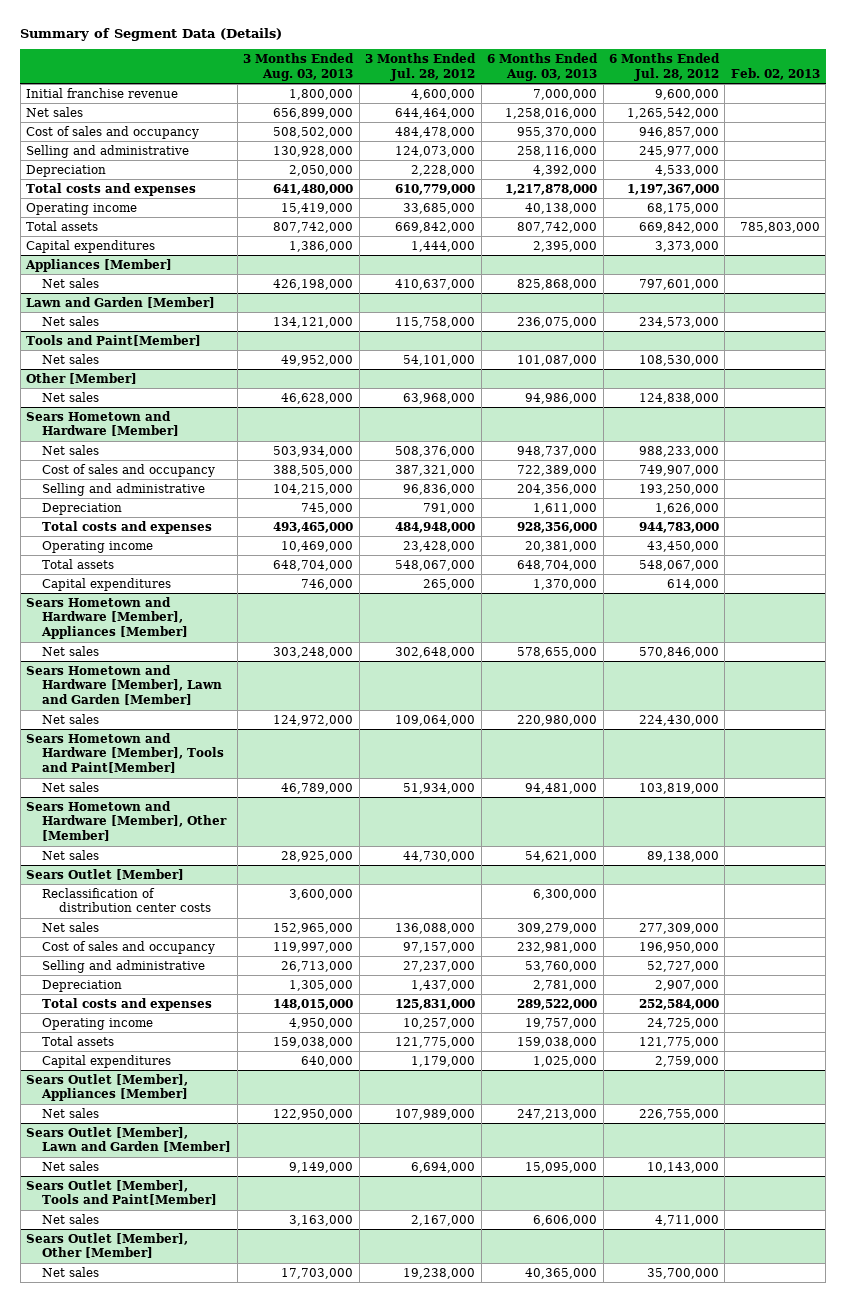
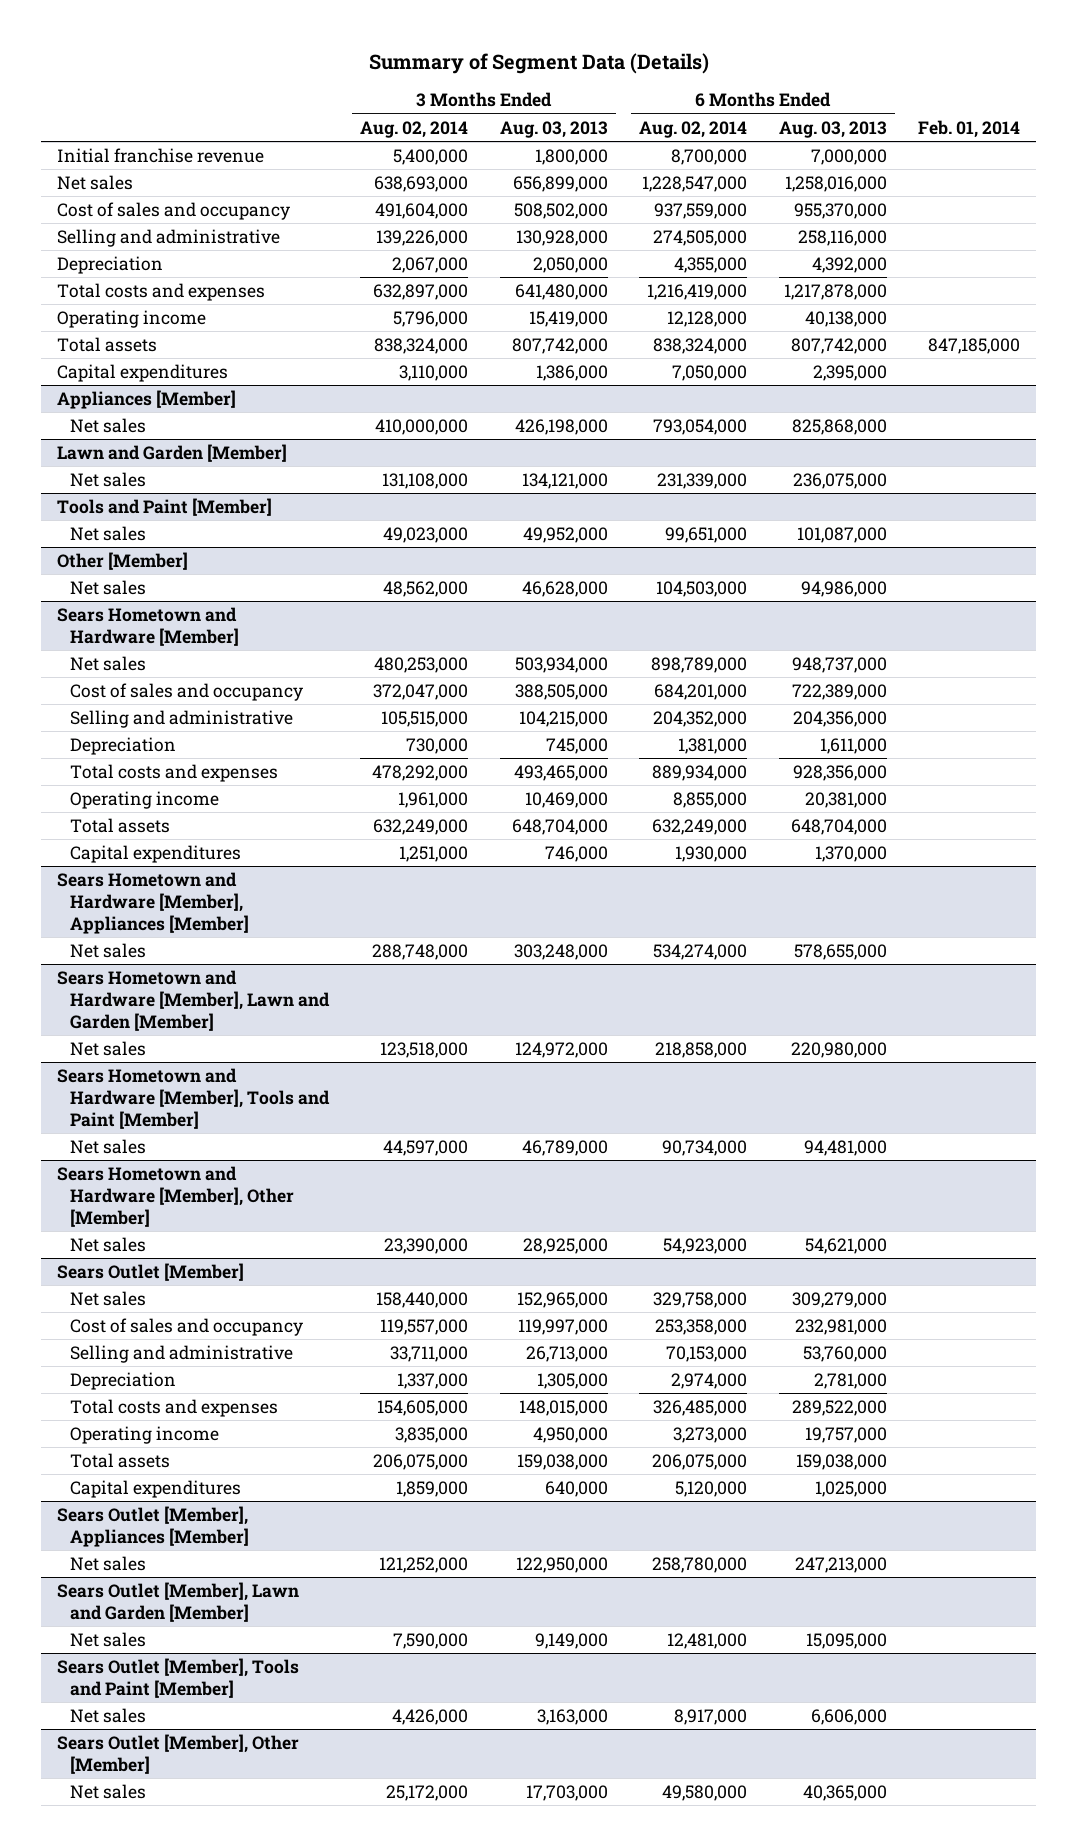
[365,52,477,81] 3 Months Ended Jul. 28, 2012 -> none
[608,52,720,81] 6 Months Ended Jul. 28, 2012 -> none
[730,67,820,80] Feb. 02, 2013 -> none
none -> [360,120,469,138] Aug. 02, 2014
none -> [639,120,748,138] Aug. 02, 2014
none -> [918,119,1021,138] Feb. 01, 2014
[26,334,202,346] Tools and Paint[Member] -> [57,497,273,516] Tools and Paint [Member]
[26,732,225,774] Sears Hometown and Hardware [Member], Tools and Paint[Member] -> [57,1067,330,1130] Sears Hometown and Hardware [Member], Tools and Paint [Member]
[42,887,211,913] Reclassification of distribution center costs -> none
[26,1179,218,1206] Sears Outlet [Member], Tools and Paint[Member] -> [57,1657,300,1699] Sears Outlet [Member], Tools and Paint [Member]

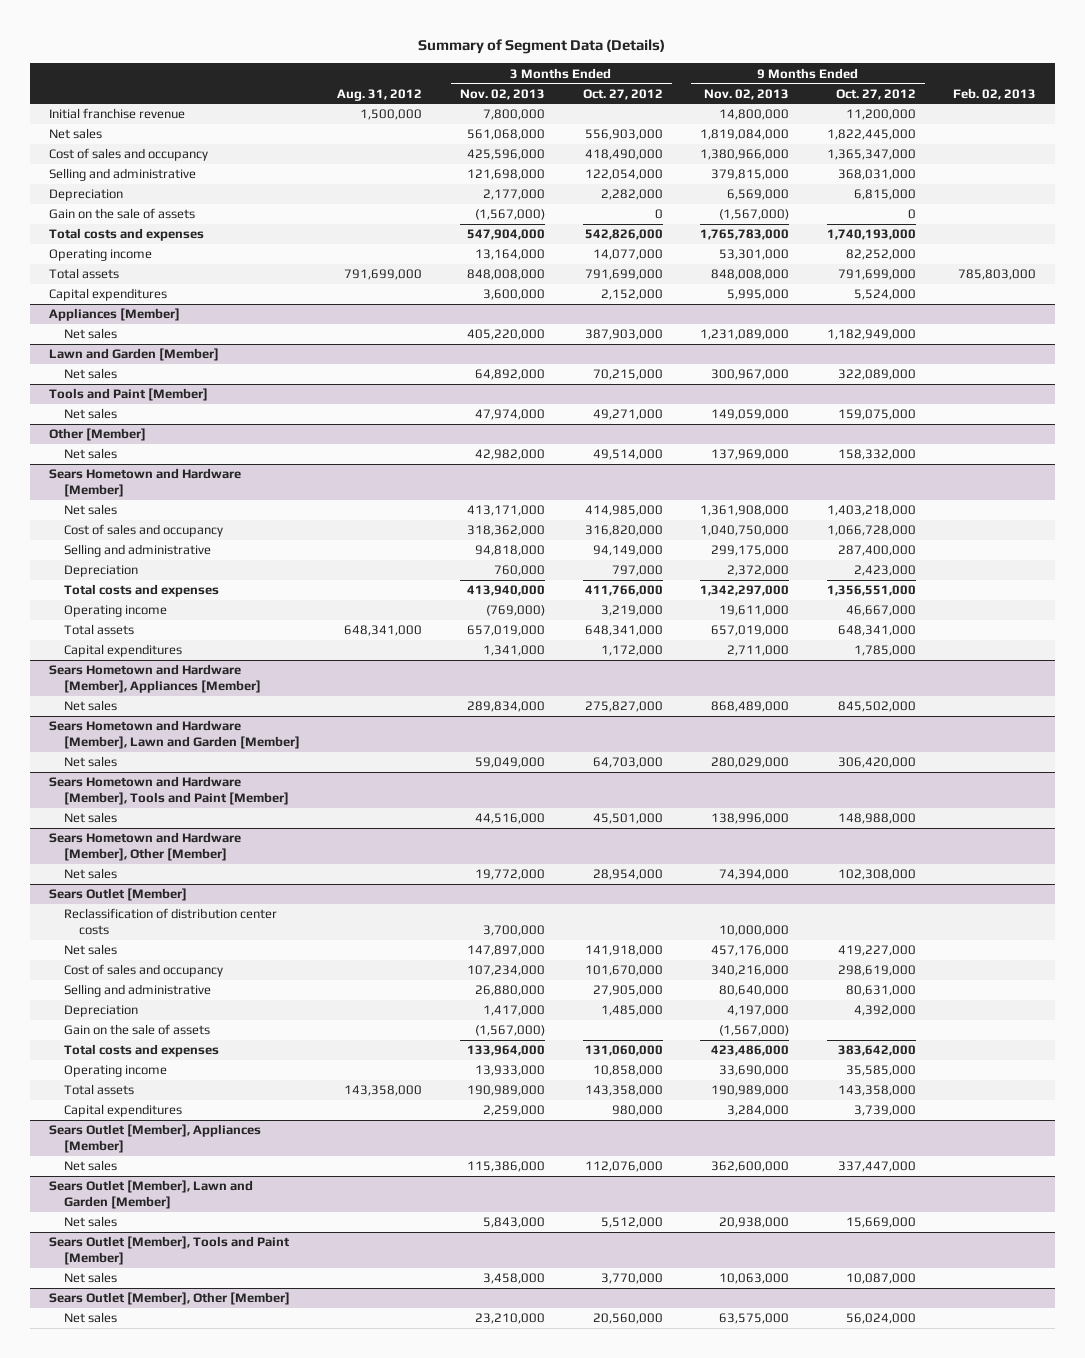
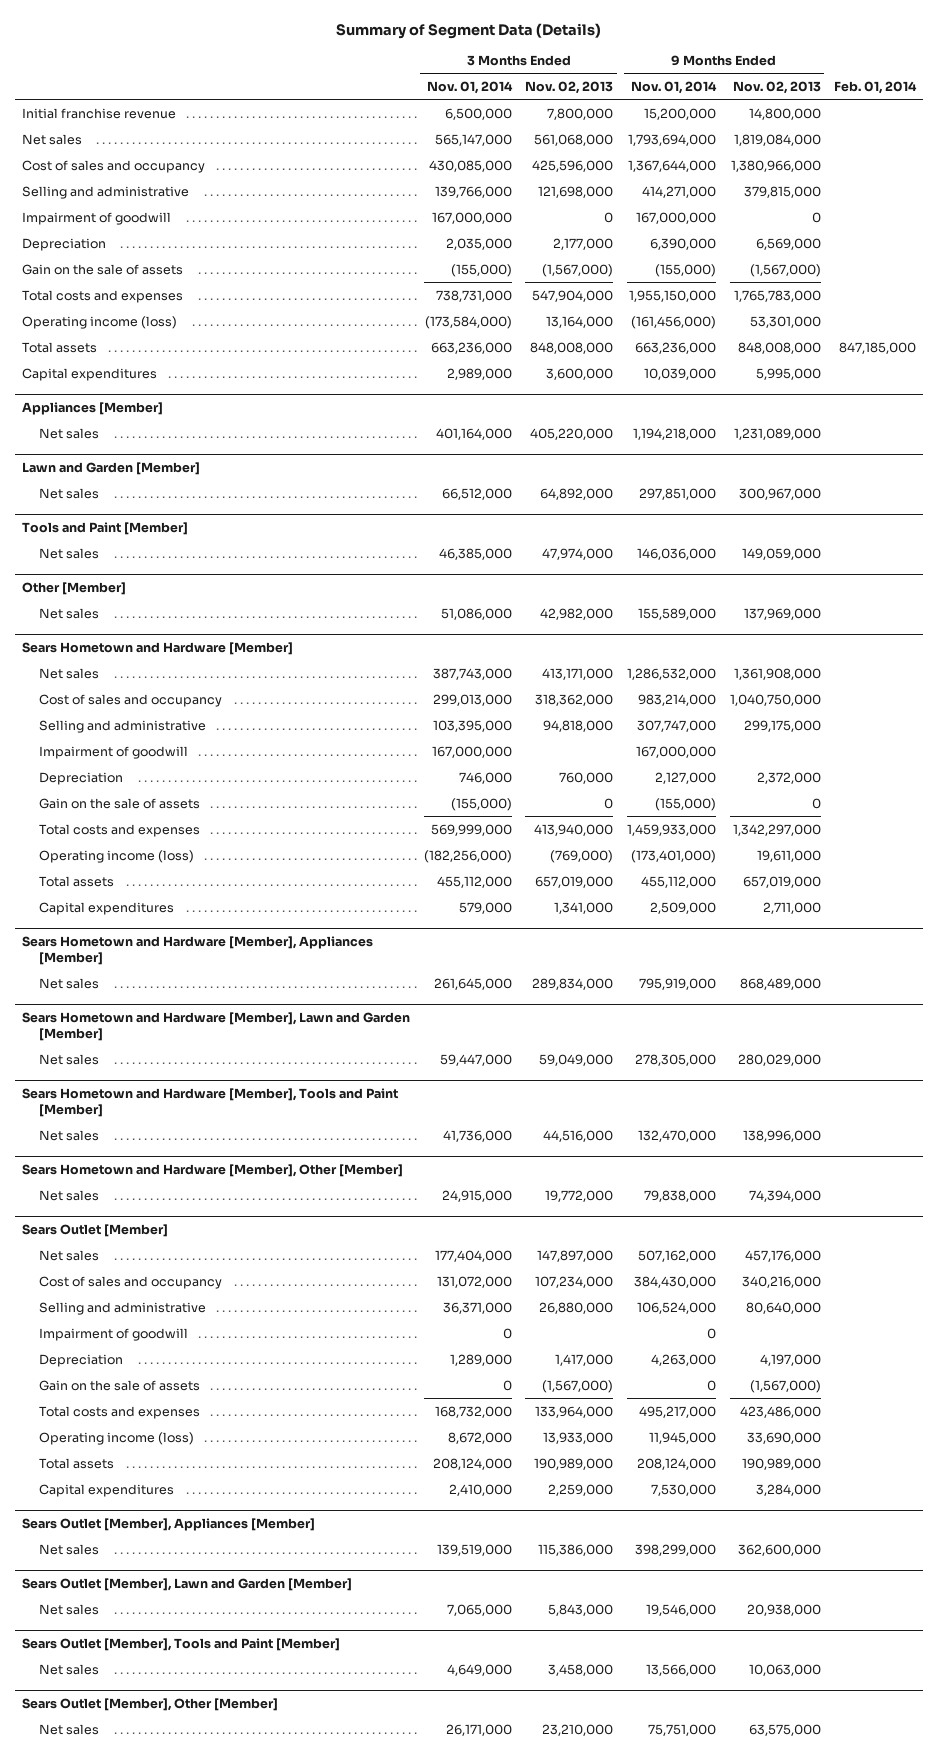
[337,88,423,101] Aug. 31, 2012 -> none
[582,88,663,100] Oct. 27, 2012 -> none
[835,88,916,100] Oct. 27, 2012 -> none
[953,87,1037,100] Feb. 02, 2013 -> none
none -> [426,80,513,94] Nov. 01, 2014
none -> [631,80,718,94] Nov. 01, 2014
none -> [834,80,918,94] Feb. 01, 2014
none -> [22,211,172,225] Impairment of goodwill
[48,249,152,262] Operating income -> [22,315,178,329] Operating income (loss)
none -> [38,745,188,759] Impairment of goodwill
none -> [38,797,200,809] Gain on the sale of assets
[63,605,167,618] Operating income -> [38,849,194,863] Operating income (loss)
[63,908,277,936] Reclassification of distribution center costs -> none
none -> [38,1327,188,1341] Impairment of goodwill
[63,1065,167,1078] Operating income -> [38,1431,194,1445] Operating income (loss)

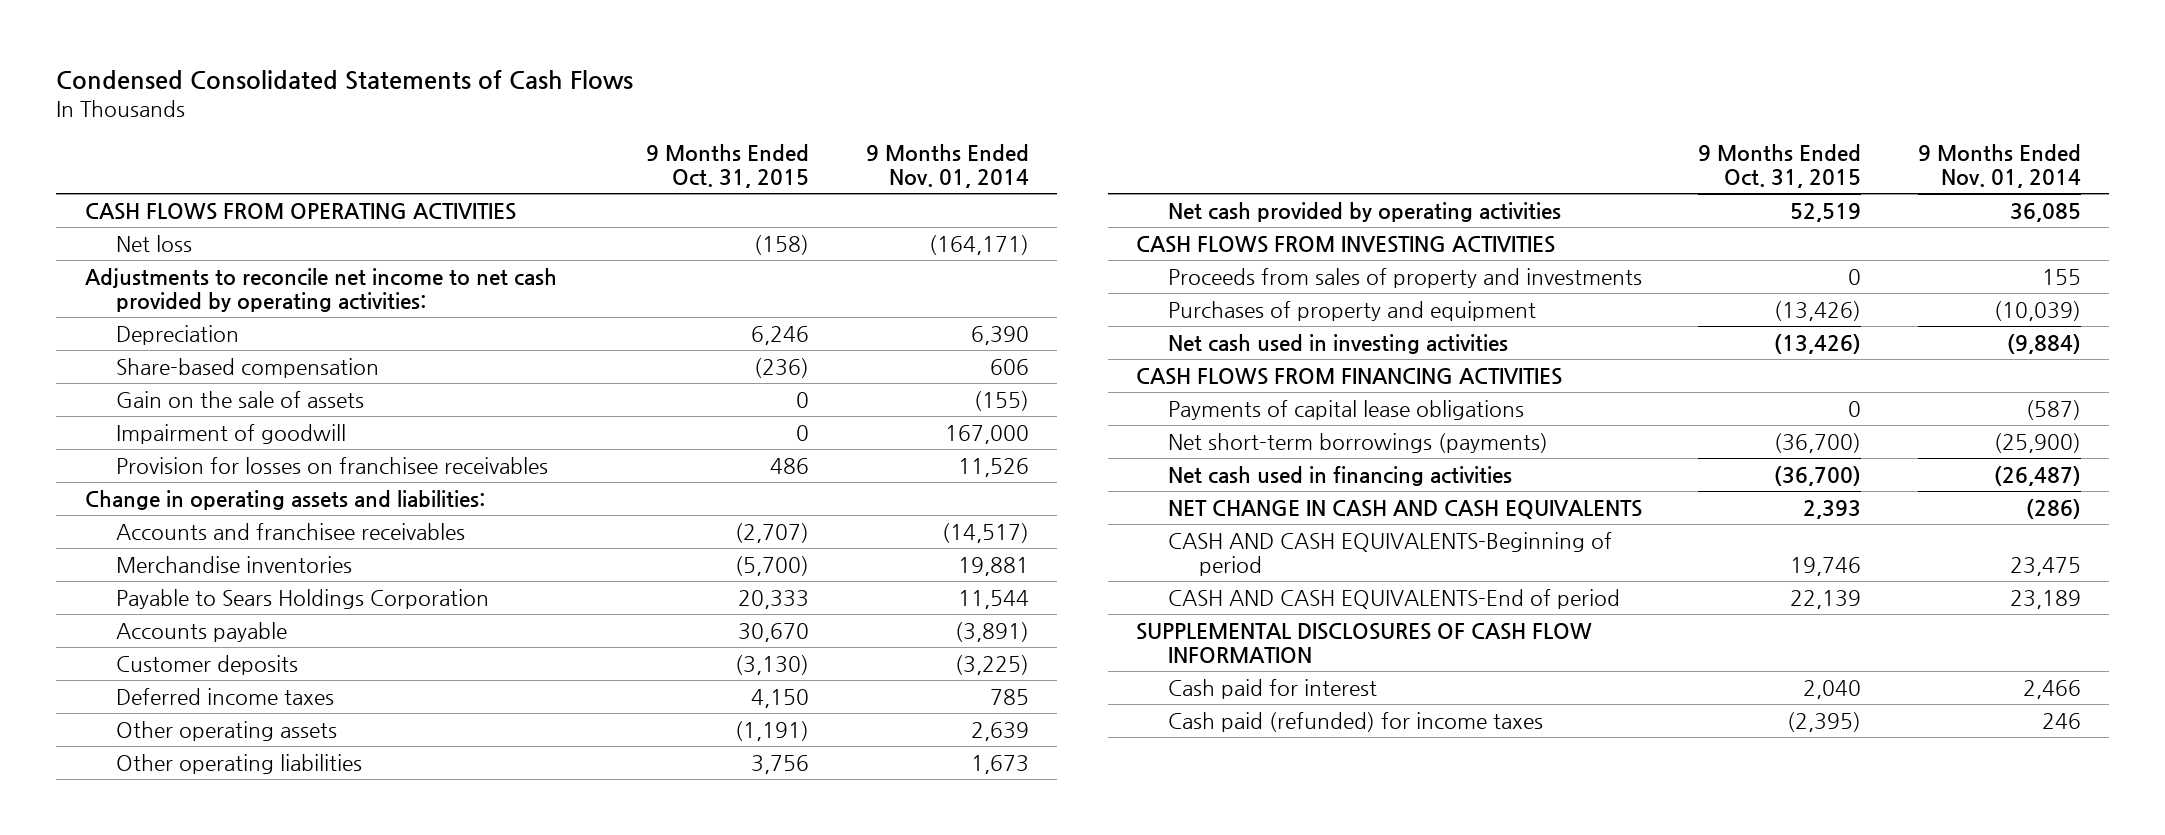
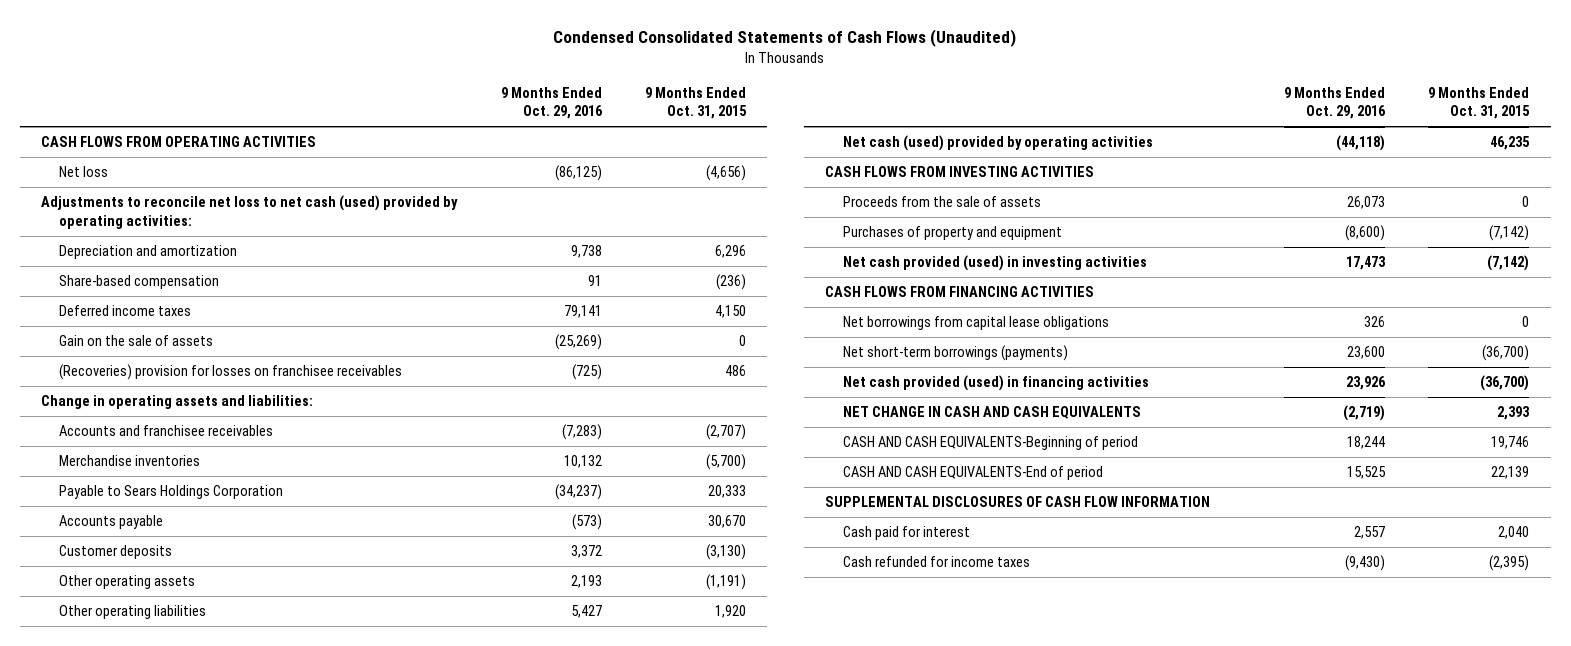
[56,70,634,91] Condensed Consolidated Statements of Cash Flows -> [553,28,1017,47] Condensed Consolidated Statements of Cash Flows (Unaudited)
[865,143,1029,188] 9 Months Ended Nov. 01, 2014 -> none
none -> [500,86,603,120] 9 Months Ended Oct. 29, 2016
[754,234,810,255] (158) -> [705,165,746,182] (4,656)
[84,267,557,312] Adjustments to reconcile net income to net cash provided by operating activities: -> [41,195,459,230] Adjustments to reconcile net loss to net cash (used) provided by operating activities:
[115,324,239,345] Depreciation -> [58,245,237,260] Depreciation and amortization
[751,325,810,345] 6,246 -> [714,245,746,259] 6,296
[115,687,334,705] Deferred income taxes -> [58,305,191,317] Deferred income taxes
[115,423,346,444] Impairment of goodwill -> none
[115,456,548,474] Provision for losses on franchisee receivables -> [58,364,402,381] (Recoveries) provision for losses on franchisee receivables
[751,754,810,774] 3,756 -> [714,605,746,619] 1,920
[1167,201,1561,222] Net cash provided by operating activities -> [842,135,1153,152] Net cash (used) provided by operating activities
[1790,202,1862,222] 52,519 -> [1490,136,1531,151] 46,235
[1167,267,1642,288] Proceeds from sales of property and investments -> [842,196,1041,208] Proceeds from the sale of assets
[1774,300,1862,321] (13,426) -> [1489,225,1530,242] (7,142)
[1167,333,1508,354] Net cash used in investing activities -> [842,255,1147,272] Net cash provided (used) in investing activities
[1774,333,1862,354] (13,426) -> [1487,255,1530,272] (7,142)
[1167,399,1524,420] Payments of capital lease obligations -> none
none -> [842,316,1109,331] Net borrowings from capital lease obligations
[1167,465,1512,486] Net cash used in financing activities -> [842,375,1149,392] Net cash provided (used) in financing activities
[1167,711,1543,732] Cash paid (refunded) for income taxes -> [842,556,1030,568] Cash refunded for income taxes

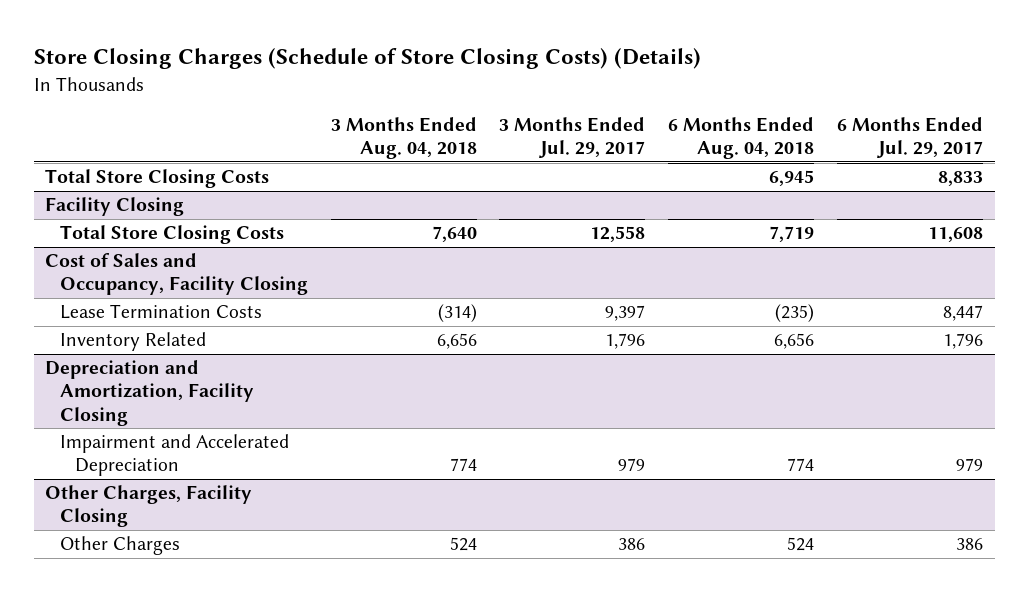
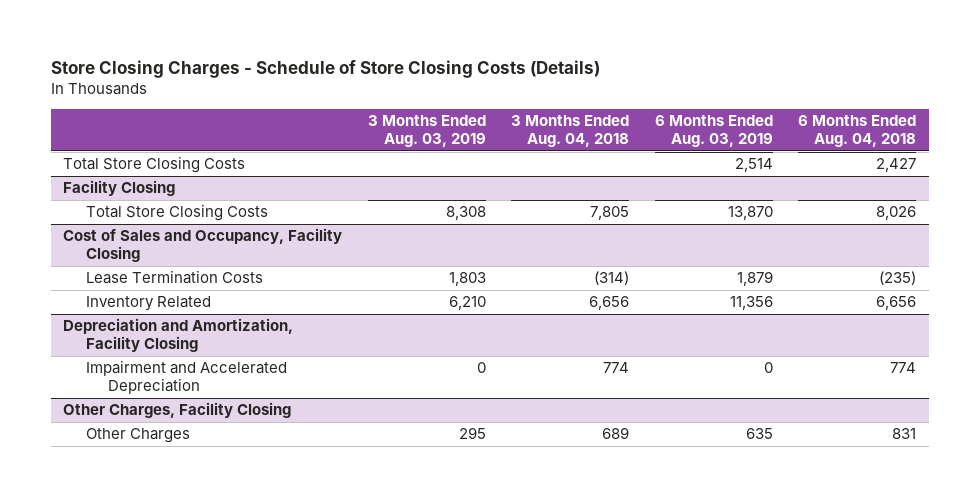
[33,48,701,70] Store Closing Charges (Schedule of Store Closing Costs) (Details) -> [50,59,600,78] Store Closing Charges - Schedule of Store Closing Costs (Details)
[499,116,646,159] 3 Months Ended Jul. 29, 2017 -> none
[837,116,984,159] 6 Months Ended Jul. 29, 2017 -> none
none -> [367,115,486,148] 3 Months Ended Aug. 03, 2019
none -> [654,115,773,148] 6 Months Ended Aug. 03, 2019
[769,170,815,187] 6,945 -> [876,158,917,173] 2,427
[431,226,477,243] 7,640 -> [590,206,630,221] 7,805
[769,226,815,243] 7,719 -> [876,206,917,221] 8,026
[449,537,477,552] 524 -> [602,427,630,440] 689
[787,537,815,552] 524 -> [892,428,917,440] 831

